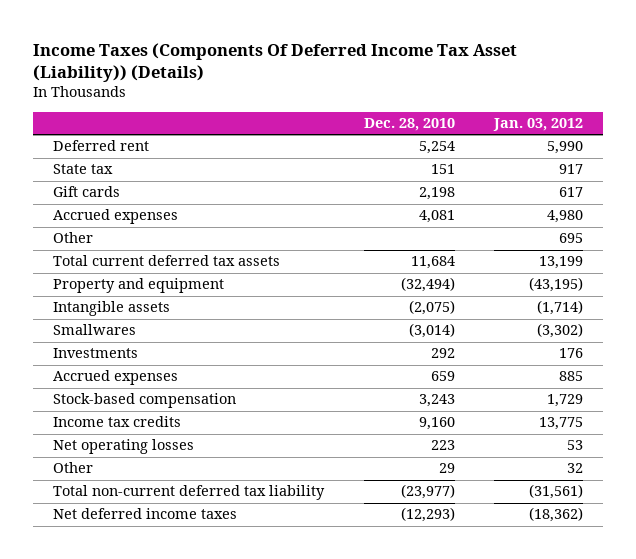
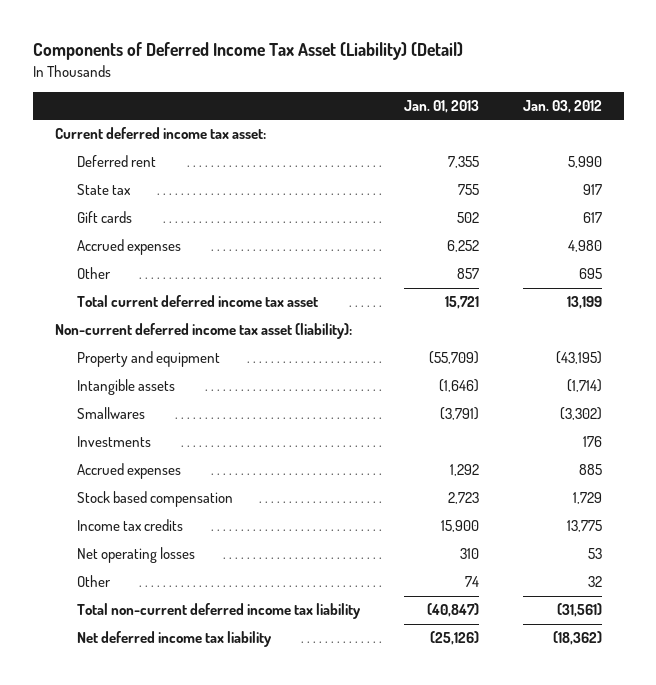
[33,42,518,82] Income Taxes (Components Of Deferred Income Tax Asset (Liability)) (Details) -> [32,42,463,61] Components of Deferred Income Tax Asset (Liability) (Detail)
[363,118,455,132] Dec. 28, 2010 -> none
none -> [403,100,479,114] Jan. 01, 2013
none -> [54,127,266,140] Current deferred income tax asset:
[53,255,281,267] Total current deferred tax assets -> [77,295,319,308] Total current deferred income tax asset
none -> [54,323,352,340] Non-current deferred income tax asset (liability):
[53,393,237,409] Stock-based compensation -> [77,491,234,508] Stock based compensation
[53,485,326,501] Total non-current deferred tax liability -> [77,603,362,620] Total non-current deferred income tax liability
[53,508,238,520] Net deferred income taxes -> [77,631,273,648] Net deferred income tax liability

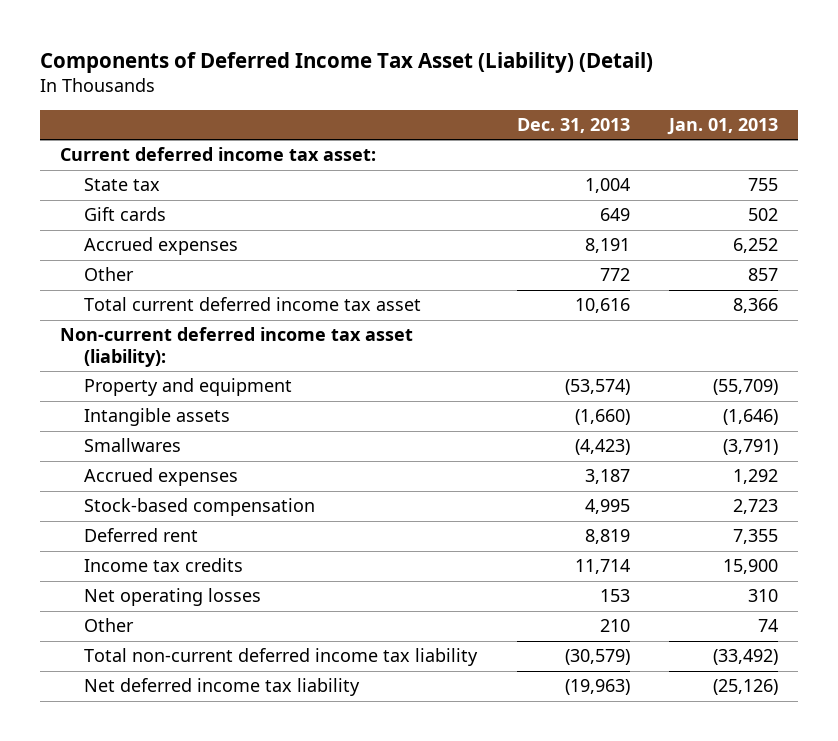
[522,100,602,114] Jan. 03, 2012 -> none
none -> [516,117,630,133] Dec. 31, 2013
[444,296,479,310] 15,721 -> [733,298,779,314] 8,366
[77,436,152,448] Investments -> none
[77,491,234,508] Stock based compensation -> [84,498,316,517] Stock-based compensation
[77,155,157,168] Deferred rent -> [84,528,199,543] Deferred rent
[426,603,479,618] (40,847) -> [713,649,779,666] (33,492)

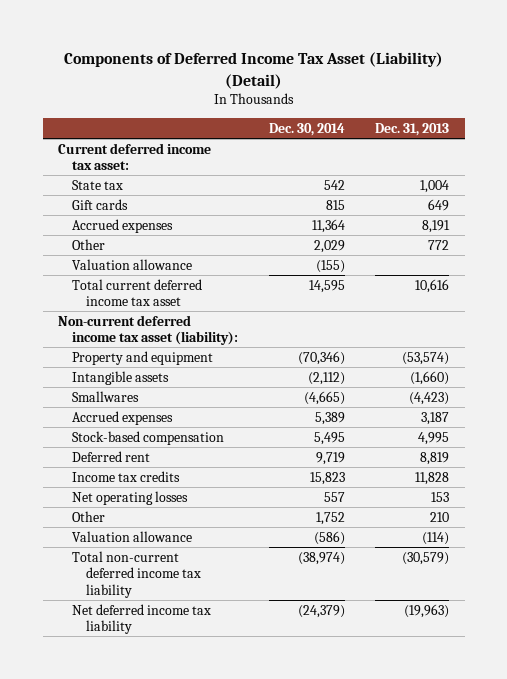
[667,117,779,135] Jan. 01, 2013 -> none
none -> [268,122,345,136] Dec. 30, 2014
none -> [72,258,193,270] Valuation allowance
[574,559,630,575] 11,714 -> [415,471,450,485] 11,828
none -> [72,530,193,542] Valuation allowance

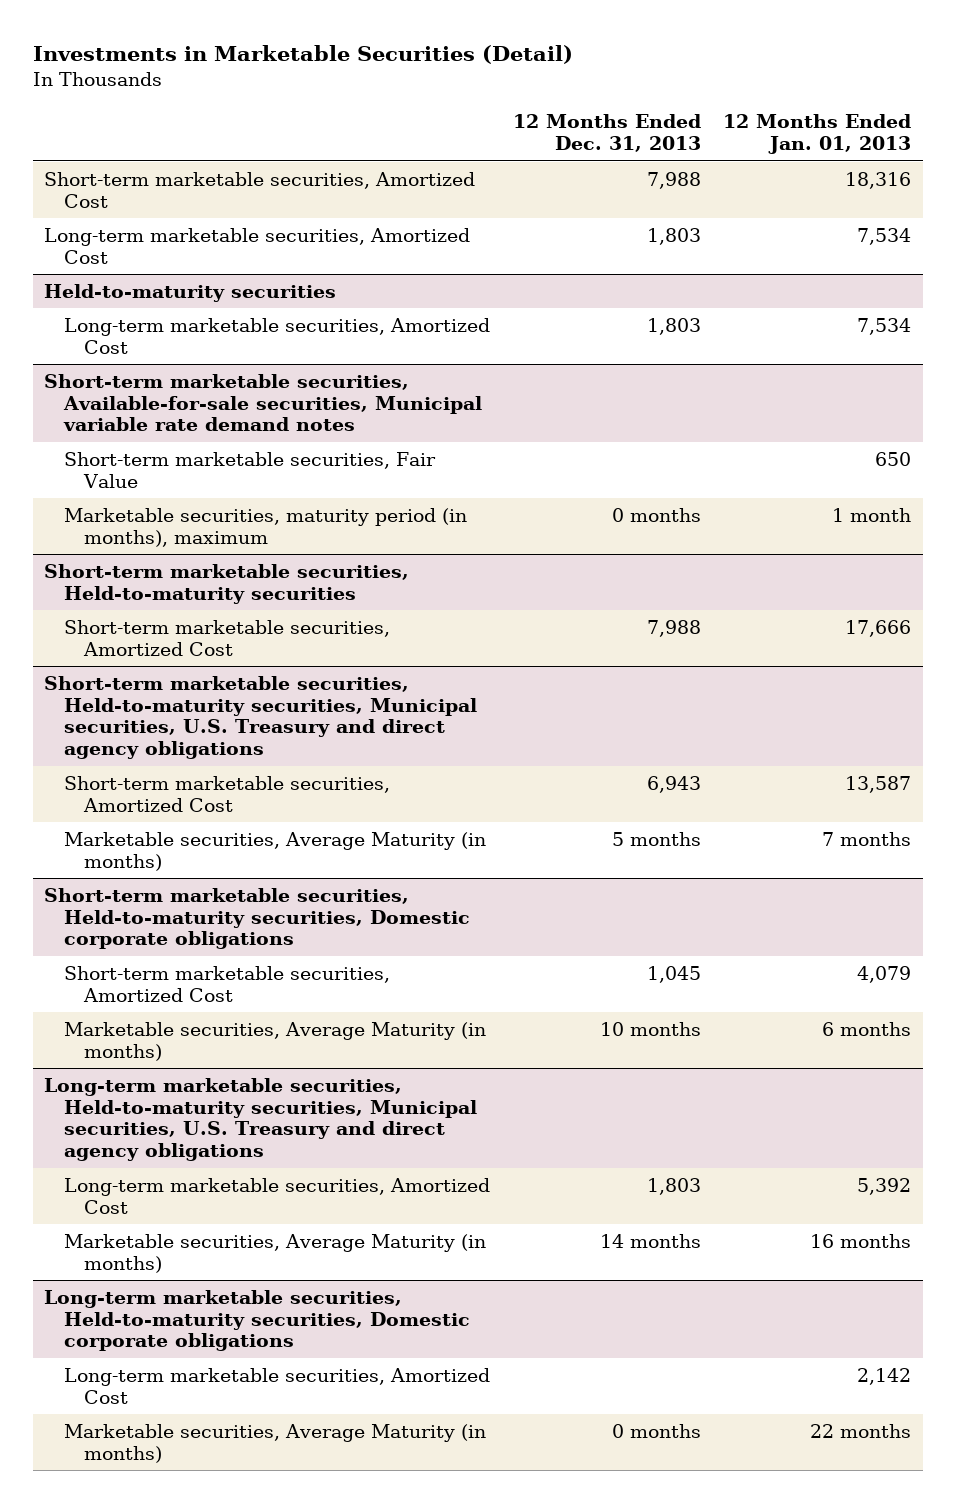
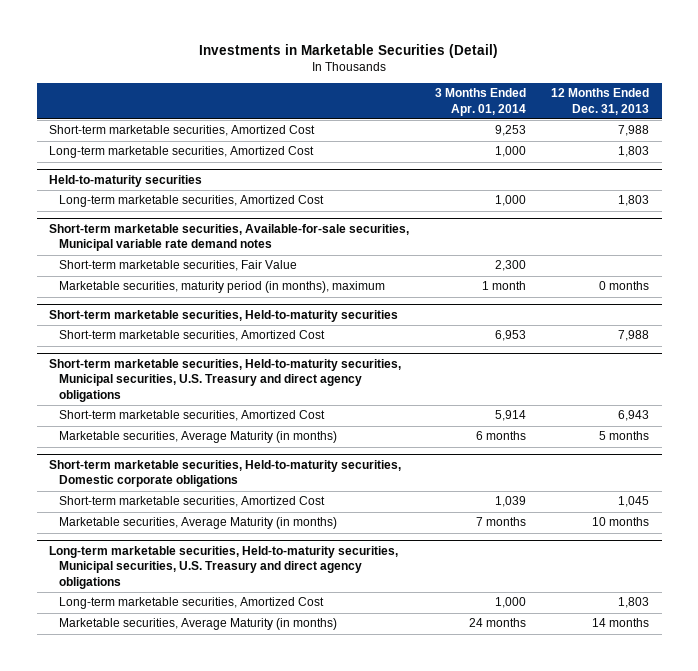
[723,114,912,155] 12 Months Ended Jan. 01, 2013 -> none
none -> [434,88,526,116] 3 Months Ended Apr. 01, 2014
[44,1289,470,1352] Long-term marketable securities, Held-to-maturity securities, Domestic corporate obligations -> none
[63,1367,490,1404] Long-term marketable securities, Amortized Cost -> none
[63,1423,486,1463] Marketable securities, Average Maturity (in months) -> none

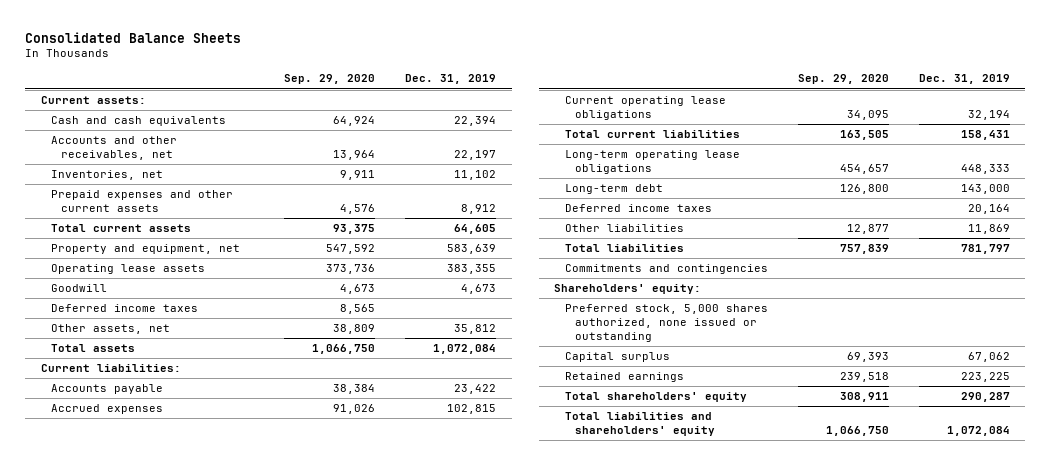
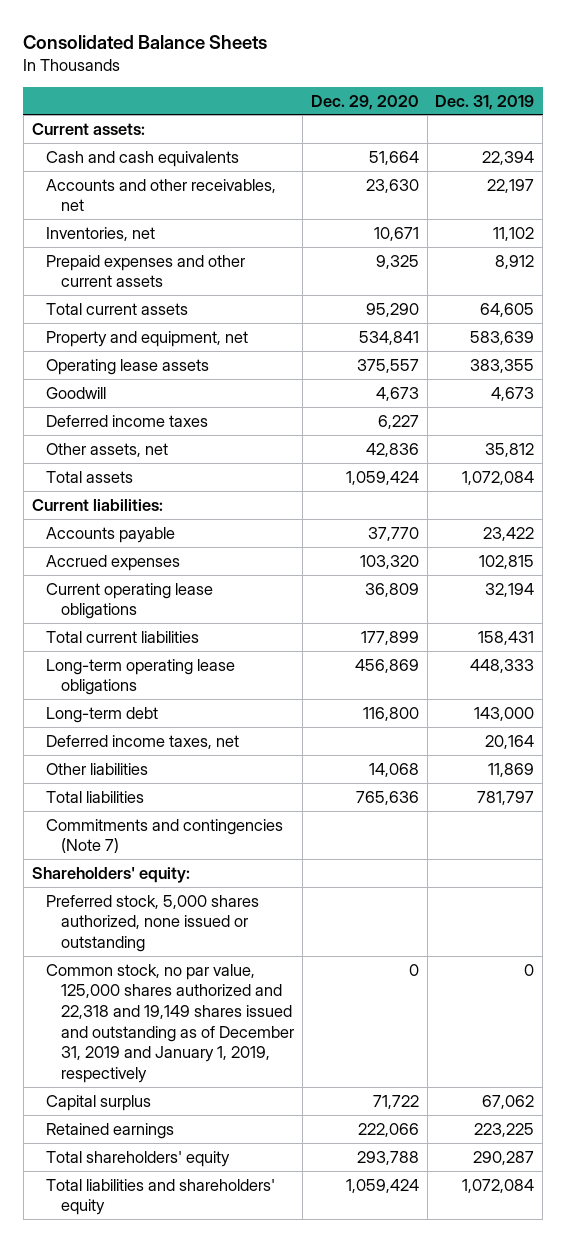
[284,74,376,85] Sep. 29, 2020 -> none
none -> [310,94,419,110] Dec. 29, 2020
[564,204,712,213] Deferred income taxes -> [46,734,240,749] Deferred income taxes, net
[564,264,768,275] Commitments and contingencies -> [46,818,284,854] Commitments and contingencies (Note 7)
none -> [46,963,295,1083] Common stock, no par value, 125,000 shares authorized and 22,318 and 19,149 shares issued and outstanding as of December 31, 2019 and January 1, 2019, respectively

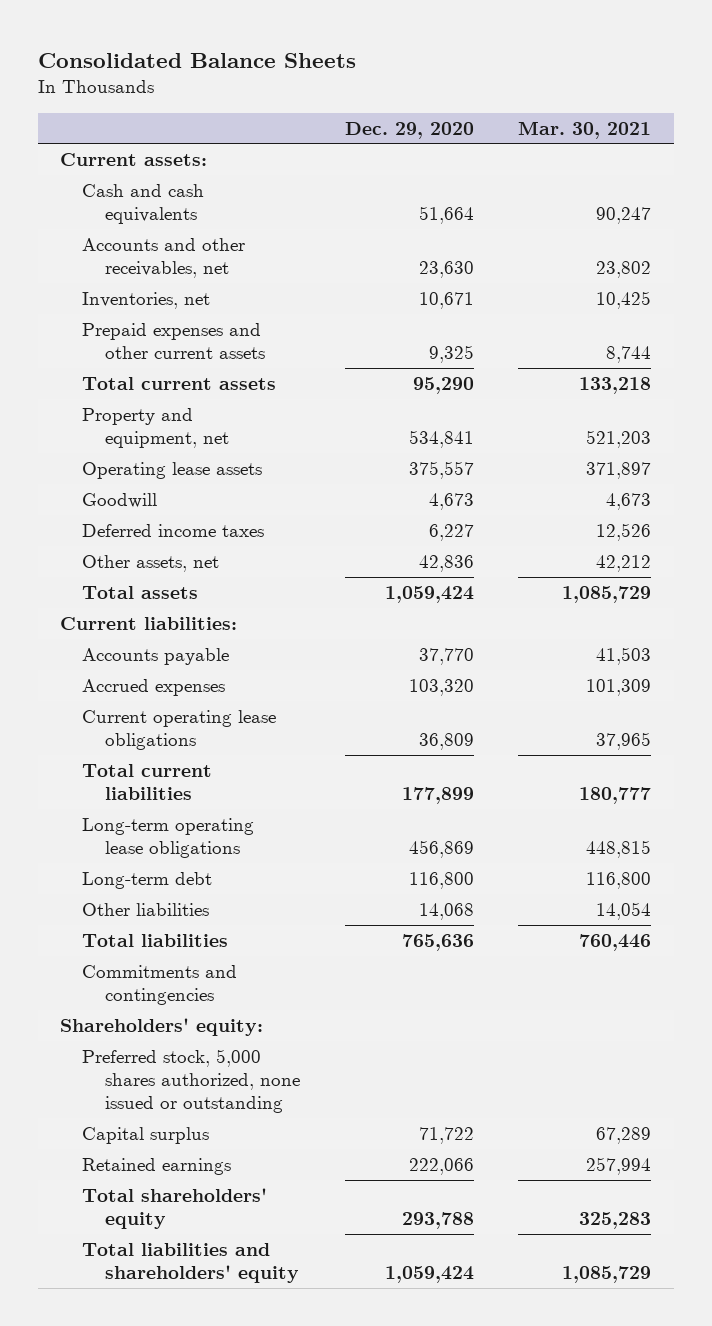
[435,94,535,110] Dec. 31, 2019 -> none
none -> [518,120,652,139] Mar. 30, 2021
[46,734,240,749] Deferred income taxes, net -> none
[46,818,284,854] Commitments and contingencies (Note 7) -> [82,965,238,1005] Commitments and contingencies
[46,963,295,1083] Common stock, no par value, 125,000 shares authorized and 22,318 and 19,149 shares issued and outstanding as of December 31, 2019 and January 1, 2019, respectively -> none

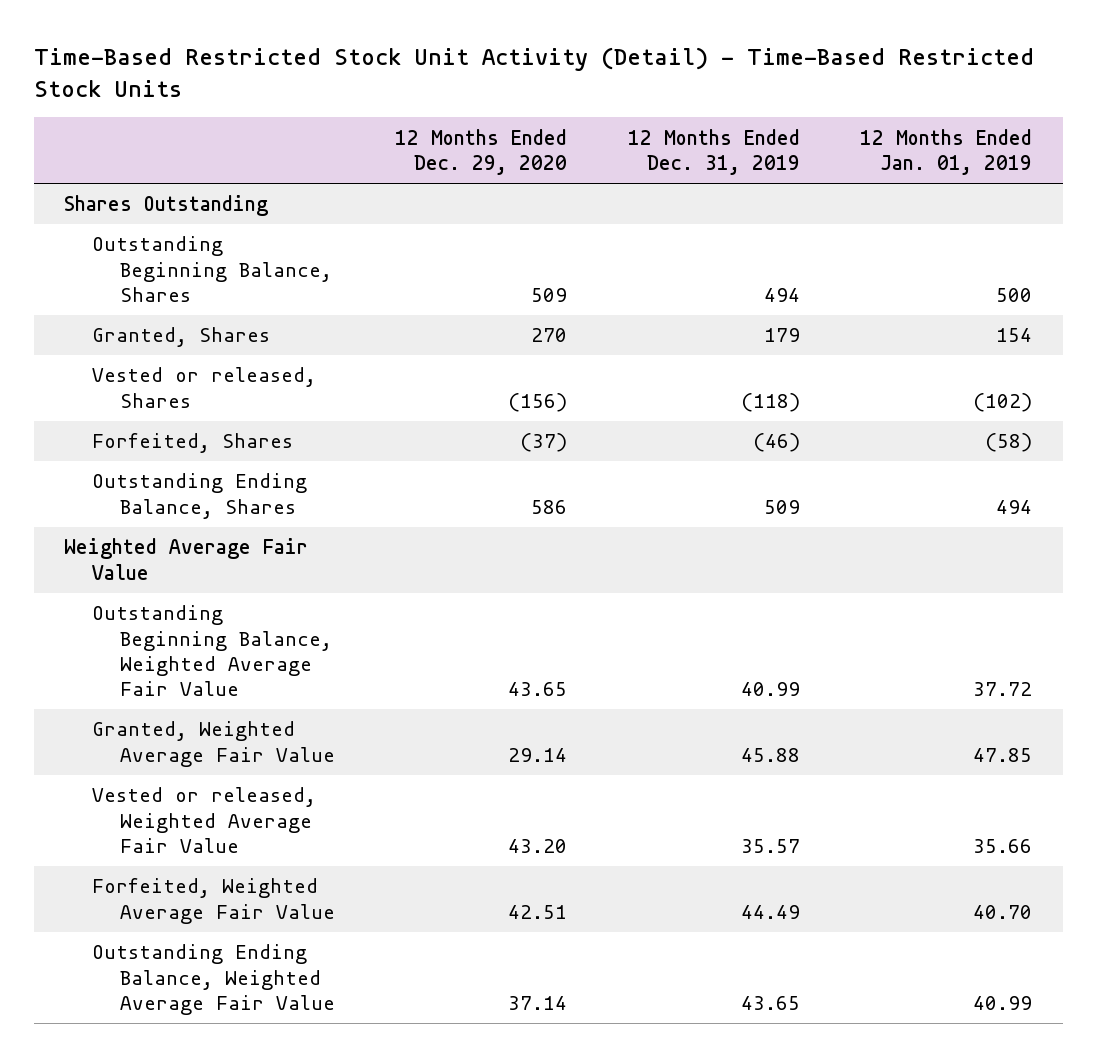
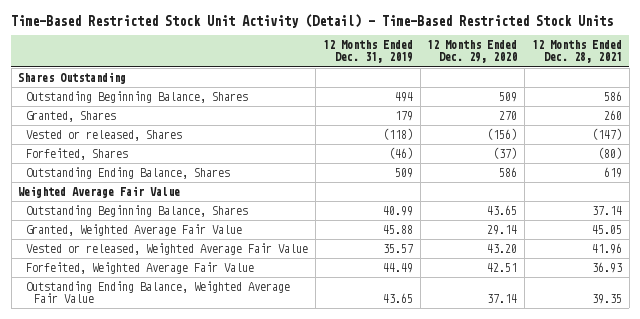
[860,128,1033,176] 12 Months Ended Jan. 01, 2019 -> none
none -> [531,40,622,64] 12 Months Ended Dec. 28, 2021
[91,605,332,697] Outstanding Beginning Balance, Weighted Average Fair Value -> [26,205,249,218] Outstanding Beginning Balance, Shares

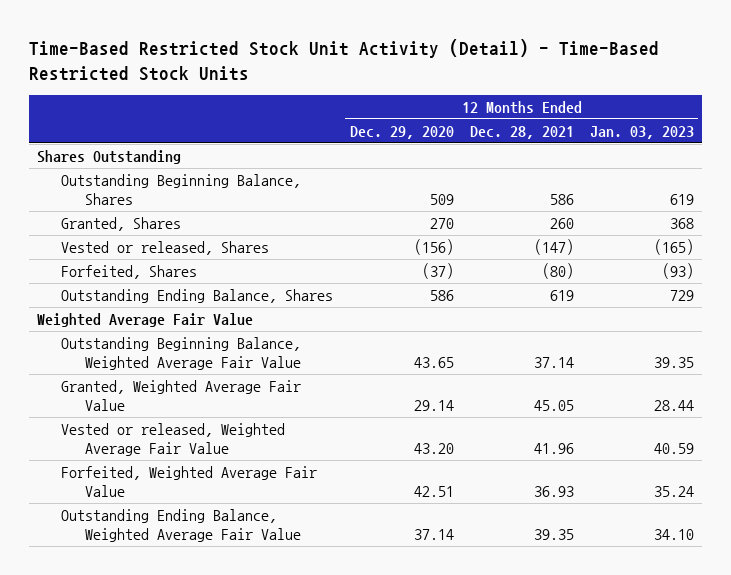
[322,40,413,64] 12 Months Ended Dec. 31, 2019 -> none
none -> [589,125,694,139] Jan. 03, 2023
[26,205,249,218] Outstanding Beginning Balance, Shares -> [61,337,302,370] Outstanding Beginning Balance, Weighted Average Fair Value

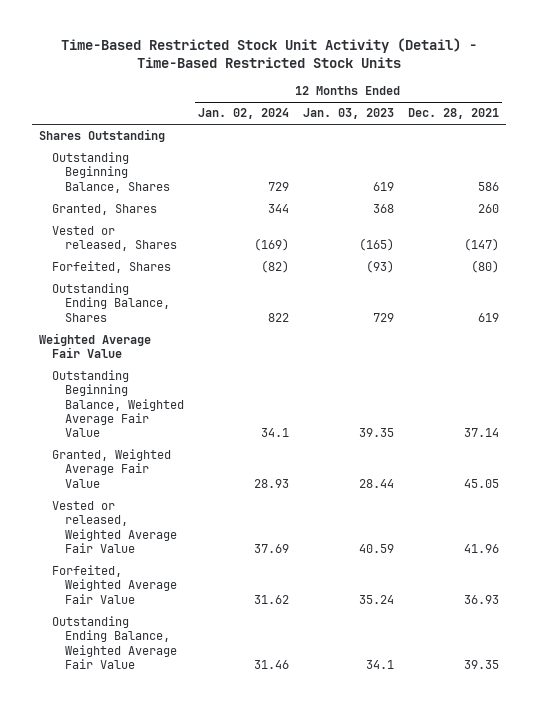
[349,125,454,139] Dec. 29, 2020 -> none
none -> [198,108,290,120] Jan. 02, 2024
[653,528,694,540] 34.10 -> [365,659,394,669] 34.1

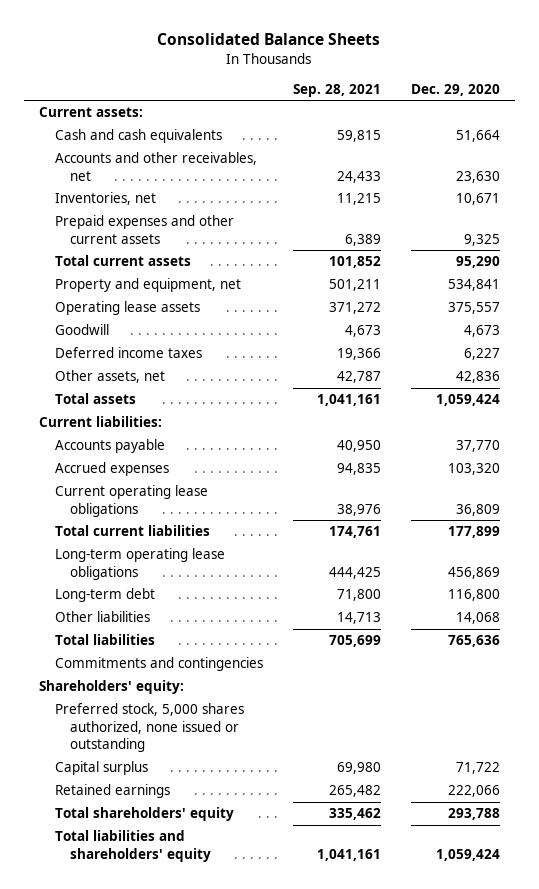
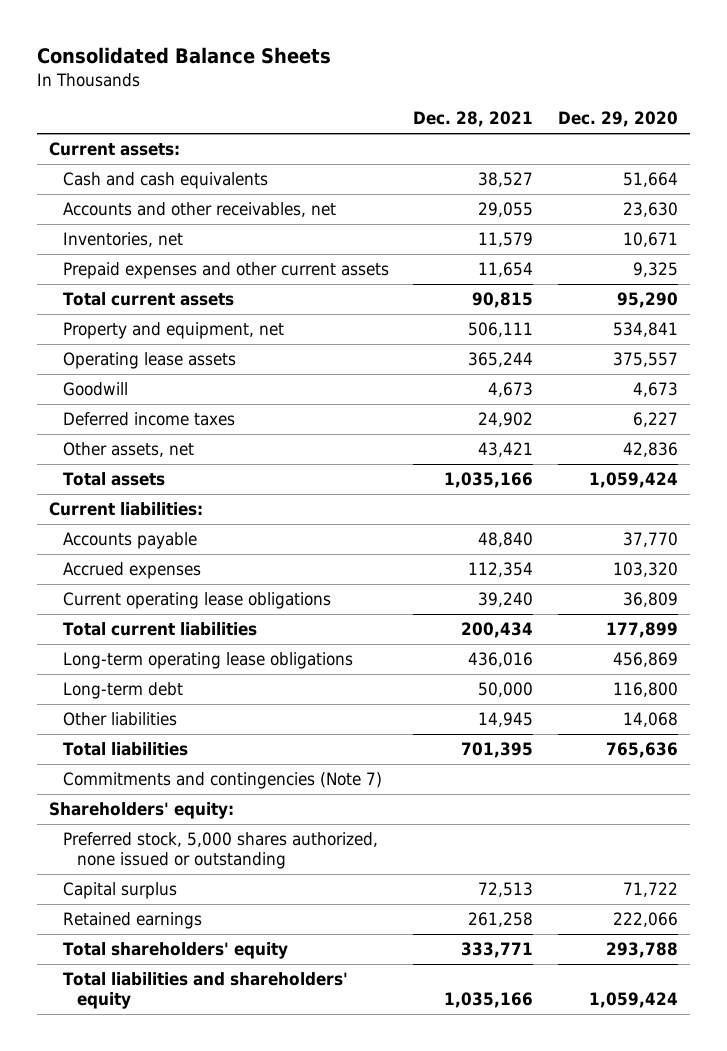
[292,83,381,97] Sep. 28, 2021 -> none
none -> [413,111,534,128] Dec. 28, 2021
[54,657,263,672] Commitments and contingencies -> [63,772,383,790] Commitments and contingencies (Note 7)

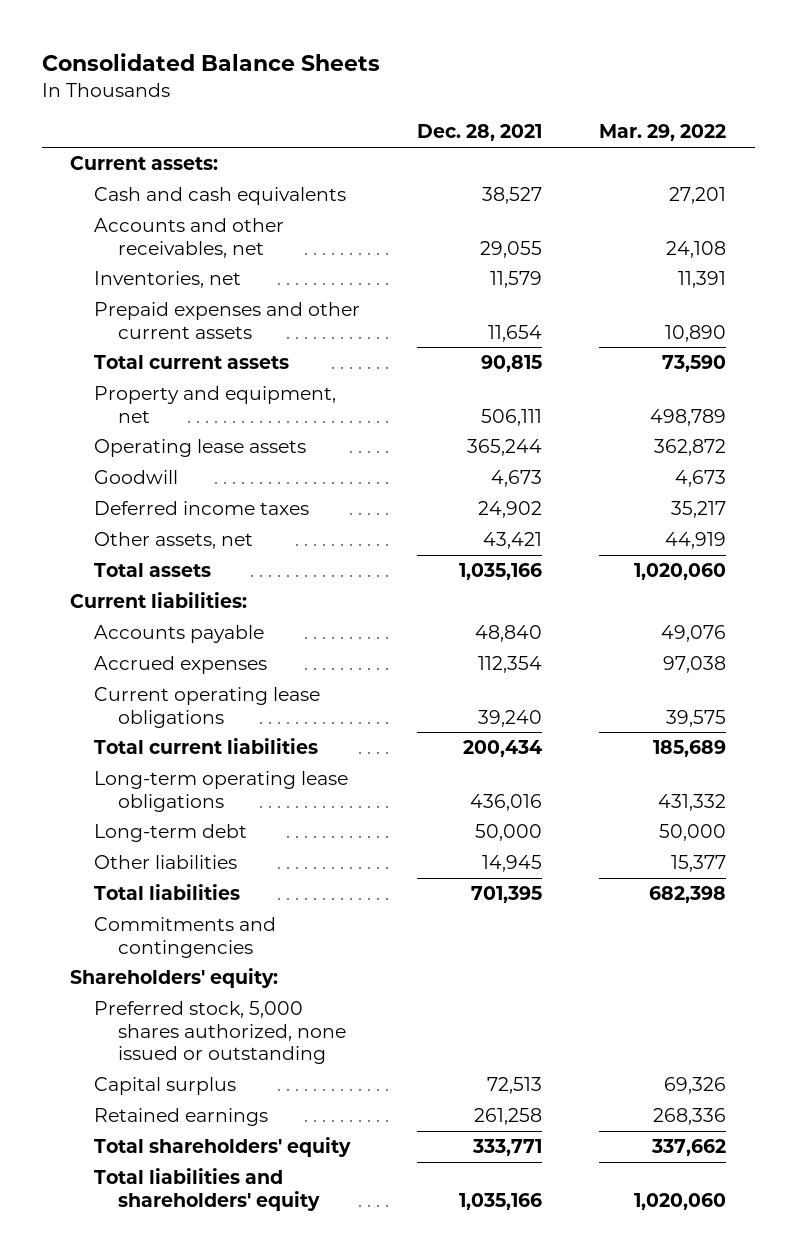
[557,111,678,128] Dec. 29, 2020 -> none
none -> [599,124,727,142] Mar. 29, 2022
[63,772,383,790] Commitments and contingencies (Note 7) -> [94,917,277,958] Commitments and contingencies

